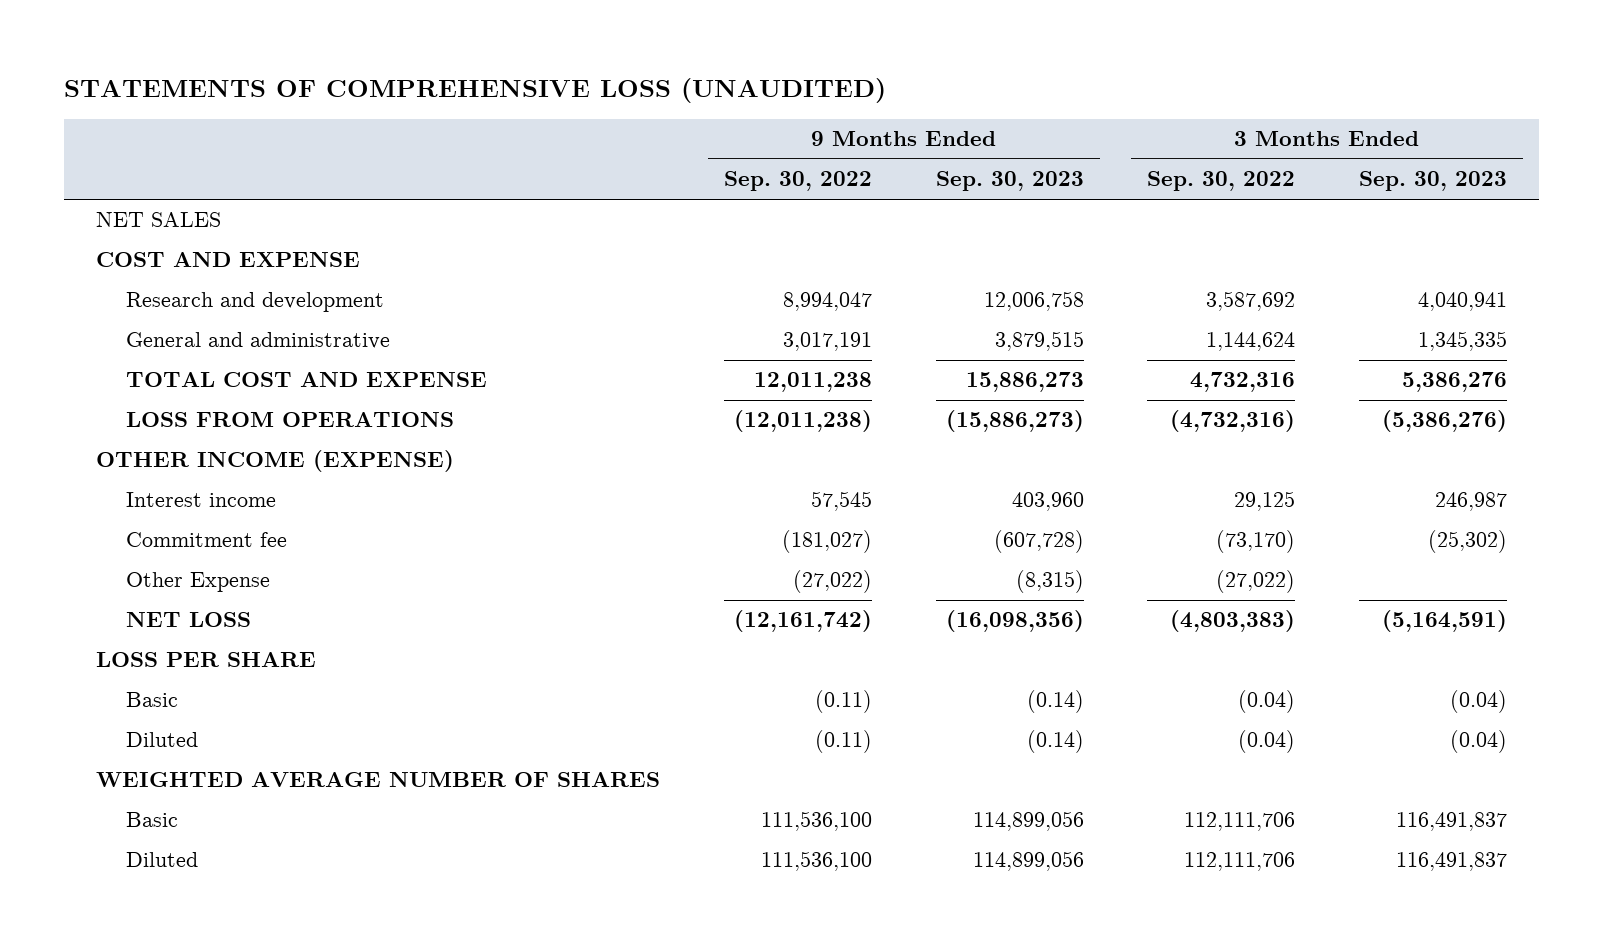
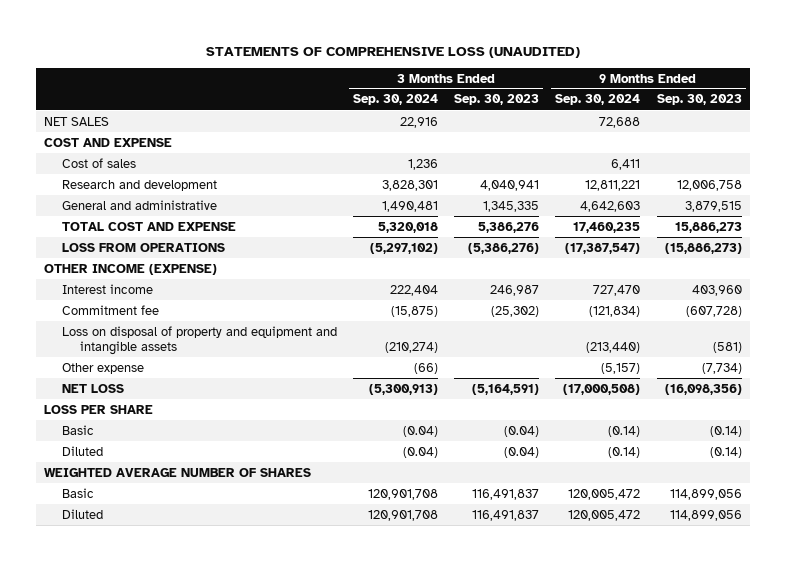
[723,171,872,192] Sep. 30, 2022 -> none
[1147,171,1296,192] Sep. 30, 2022 -> none
none -> [353,94,439,106] Sep. 30, 2024
none -> [555,94,641,106] Sep. 30, 2024
none -> [62,157,137,168] Cost of sales
none -> [62,325,338,355] Loss on disposal of property and equipment and intangible assets
[125,572,270,593] Other Expense -> [62,362,145,374] Other expense
[1015,570,1084,594] (8,315) -> [701,362,742,374] (7,734)

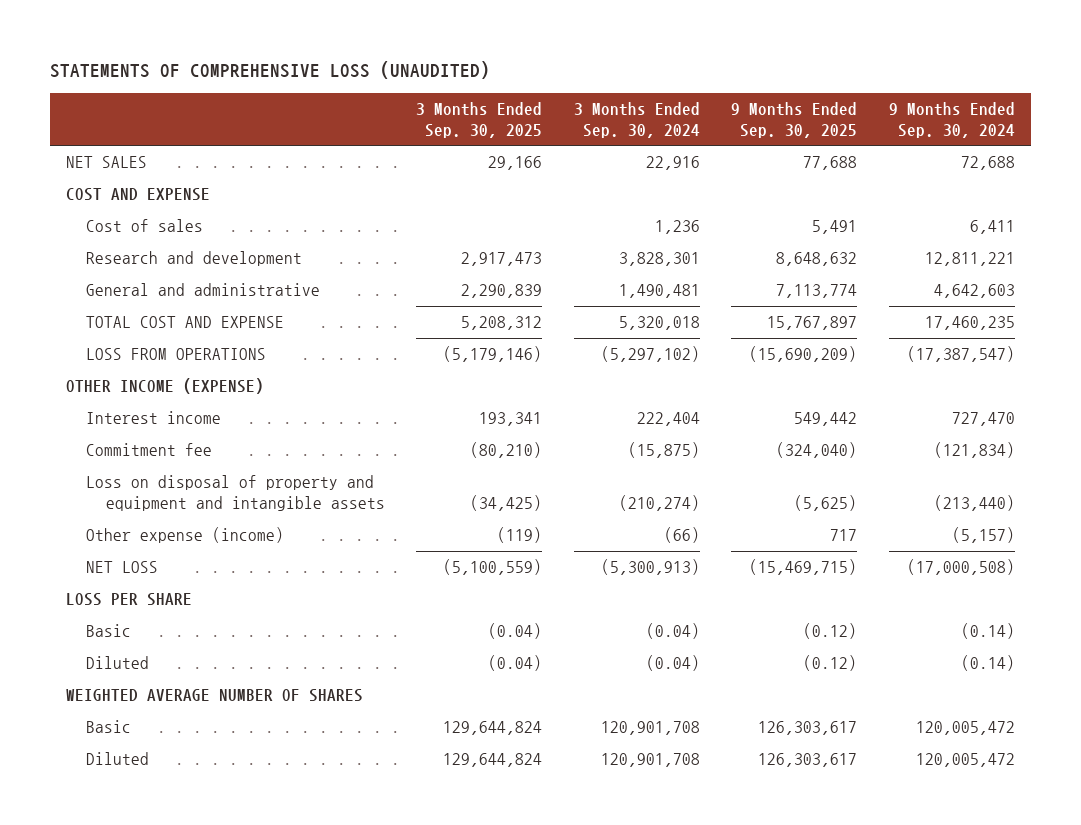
[454,94,540,106] Sep. 30, 2023 -> none
[656,94,742,106] Sep. 30, 2023 -> none
none -> [416,101,543,138] 3 Months Ended Sep. 30, 2025
none -> [731,101,858,138] 9 Months Ended Sep. 30, 2025
[62,362,145,374] Other expense -> [85,527,284,544] Other expense (income)

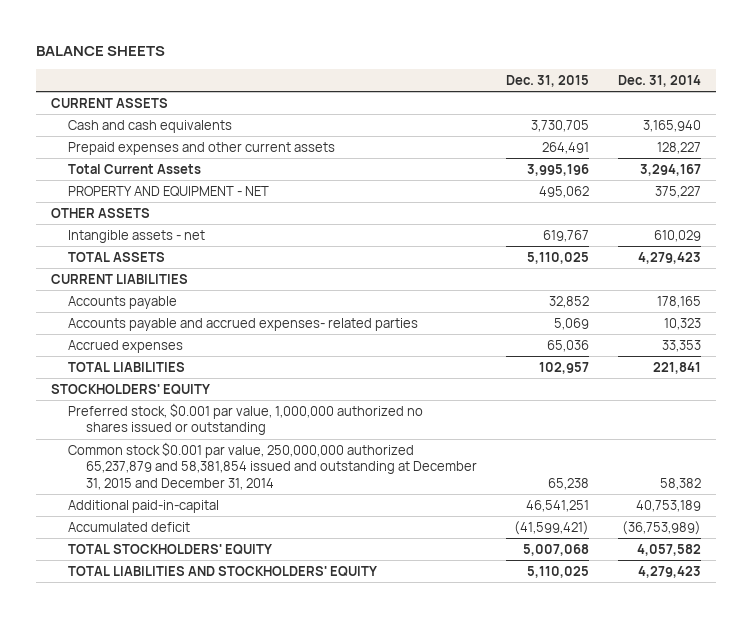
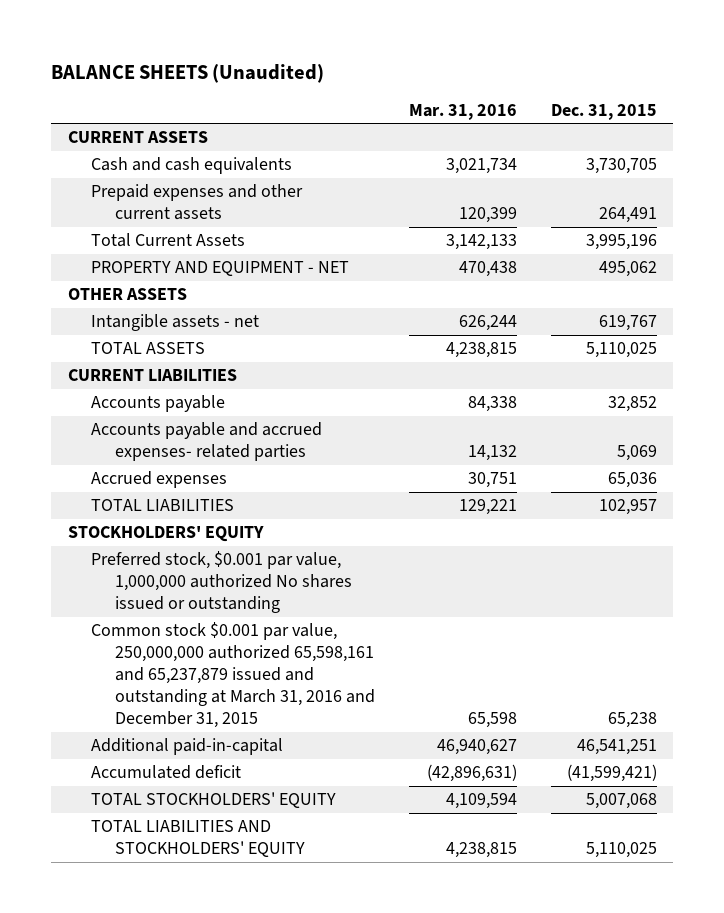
[35,46,165,57] BALANCE SHEETS -> [50,63,324,83] BALANCE SHEETS (Unaudited)
[618,75,702,88] Dec. 31, 2014 -> none
none -> [408,103,517,120] Mar. 31, 2016
[68,402,424,436] Preferred stock, $0.001 par value, 1,000,000 authorized no shares issued or outstanding -> [91,551,352,614] Preferred stock, $0.001 par value, 1,000,000 authorized No shares issued or outstanding
[68,441,477,491] Common stock $0.001 par value, 250,000,000 authorized 65,237,879 and 58,381,854 issued and outstanding at December 31, 2015 and December 31, 2014 -> [91,622,375,729] Common stock $0.001 par value, 250,000,000 authorized 65,598,161 and 65,237,879 issued and outstanding at March 31, 2016 and December 31, 2015

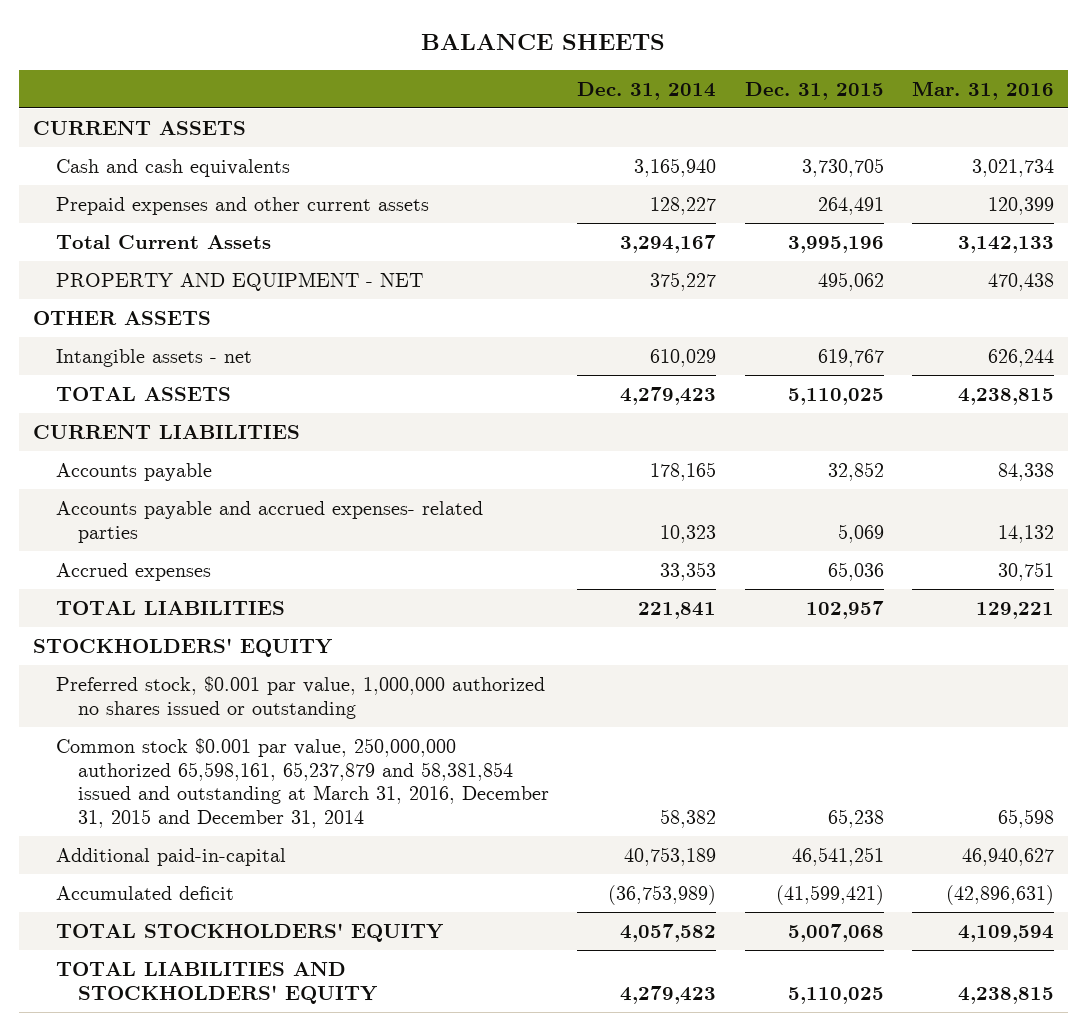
[50,63,324,83] BALANCE SHEETS (Unaudited) -> [421,34,666,51] BALANCE SHEETS
none -> [577,81,717,100] Dec. 31, 2014
[91,551,352,614] Preferred stock, $0.001 par value, 1,000,000 authorized No shares issued or outstanding -> [55,675,545,719] Preferred stock, $0.001 par value, 1,000,000 authorized no shares issued or outstanding
[91,622,375,729] Common stock $0.001 par value, 250,000,000 authorized 65,598,161 and 65,237,879 issued and outstanding at March 31, 2016 and December 31, 2015 -> [55,737,550,829] Common stock $0.001 par value, 250,000,000 authorized 65,598,161, 65,237,879 and 58,381,854 issued and outstanding at March 31, 2016, December 31, 2015 and December 31, 2014

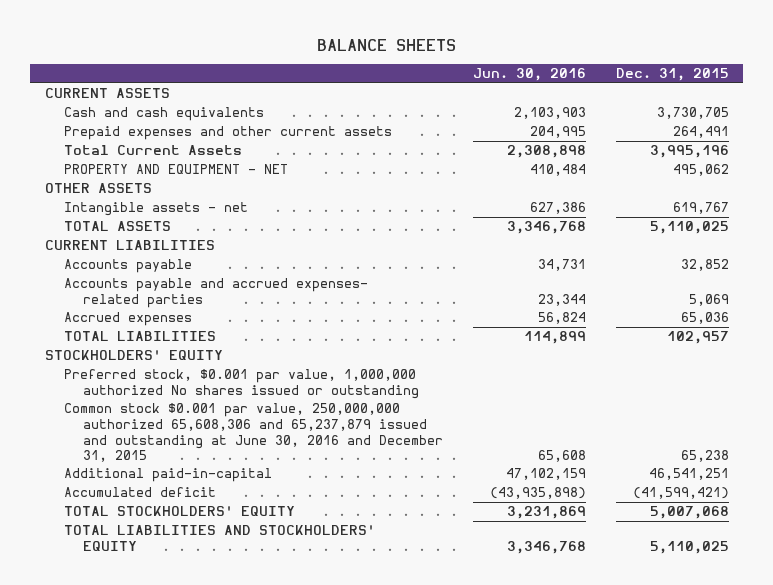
[577,81,717,100] Dec. 31, 2014 -> none
[911,80,1054,100] Mar. 31, 2016 -> none
none -> [472,68,586,82] Jun. 30, 2016
[55,675,545,719] Preferred stock, $0.001 par value, 1,000,000 authorized no shares issued or outstanding -> [64,369,420,399] Preferred stock, $0.001 par value, 1,000,000 authorized No shares issued or outstanding
[55,737,550,829] Common stock $0.001 par value, 250,000,000 authorized 65,598,161, 65,237,879 and 58,381,854 issued and outstanding at March 31, 2016, December 31, 2015 and December 31, 2014 -> [64,403,444,463] Common stock $0.001 par value, 250,000,000 authorized 65,608,306 and 65,237,879 issued and outstanding at June 30, 2016 and December 31, 2015

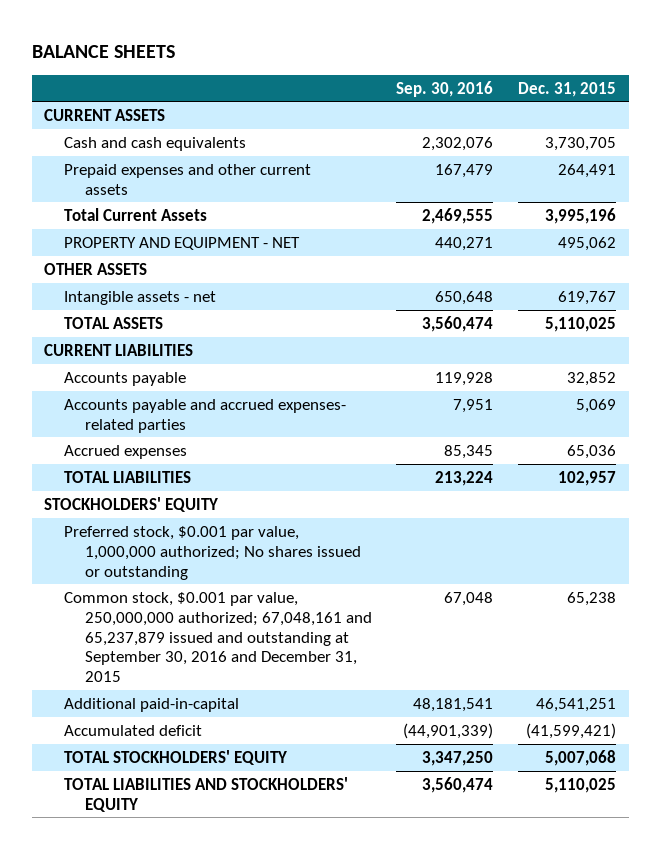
[472,68,586,82] Jun. 30, 2016 -> none
none -> [396,80,494,97] Sep. 30, 2016
[64,369,420,399] Preferred stock, $0.001 par value, 1,000,000 authorized No shares issued or outstanding -> [64,525,361,580] Preferred stock, $0.001 par value, 1,000,000 authorized; No shares issued or outstanding
[64,403,444,463] Common stock $0.001 par value, 250,000,000 authorized 65,608,306 and 65,237,879 issued and outstanding at June 30, 2016 and December 31, 2015 -> [64,591,372,683] Common stock, $0.001 par value, 250,000,000 authorized; 67,048,161 and 65,237,879 issued and outstanding at September 30, 2016 and December 31, 2015

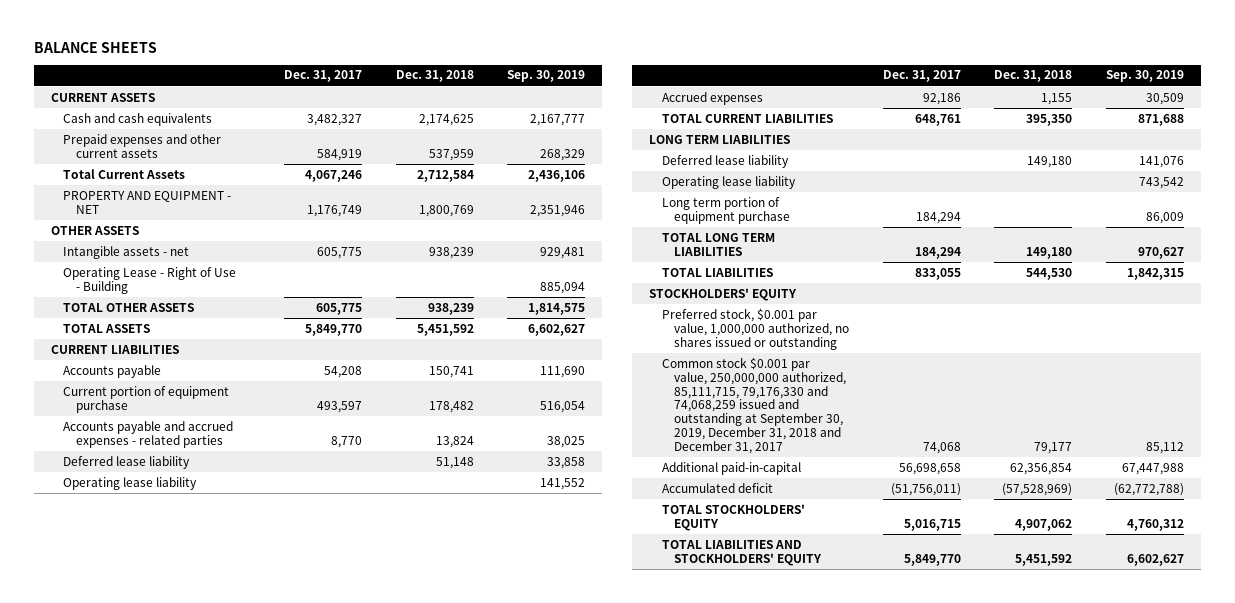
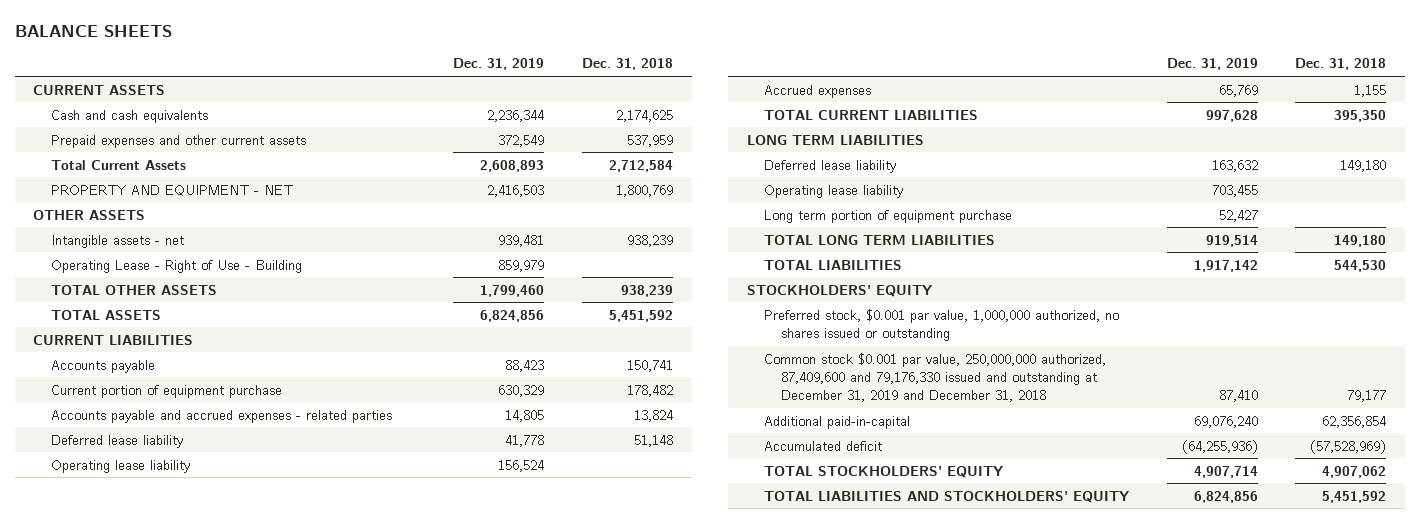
[284,70,363,83] Dec. 31, 2017 -> none
[507,70,586,83] Sep. 30, 2019 -> none
none -> [453,58,545,71] Dec. 31, 2019
[661,356,847,455] Common stock $0.001 par value, 250,000,000 authorized, 85,111,715, 79,176,330 and 74,068,259 issued and outstanding at September 30, 2019, December 31, 2018 and December 31, 2017 -> [763,352,1106,403] Common stock $0.001 par value, 250,000,000 authorized, 87,409,600 and 79,176,330 issued and outstanding at December 31, 2019 and December 31, 2018

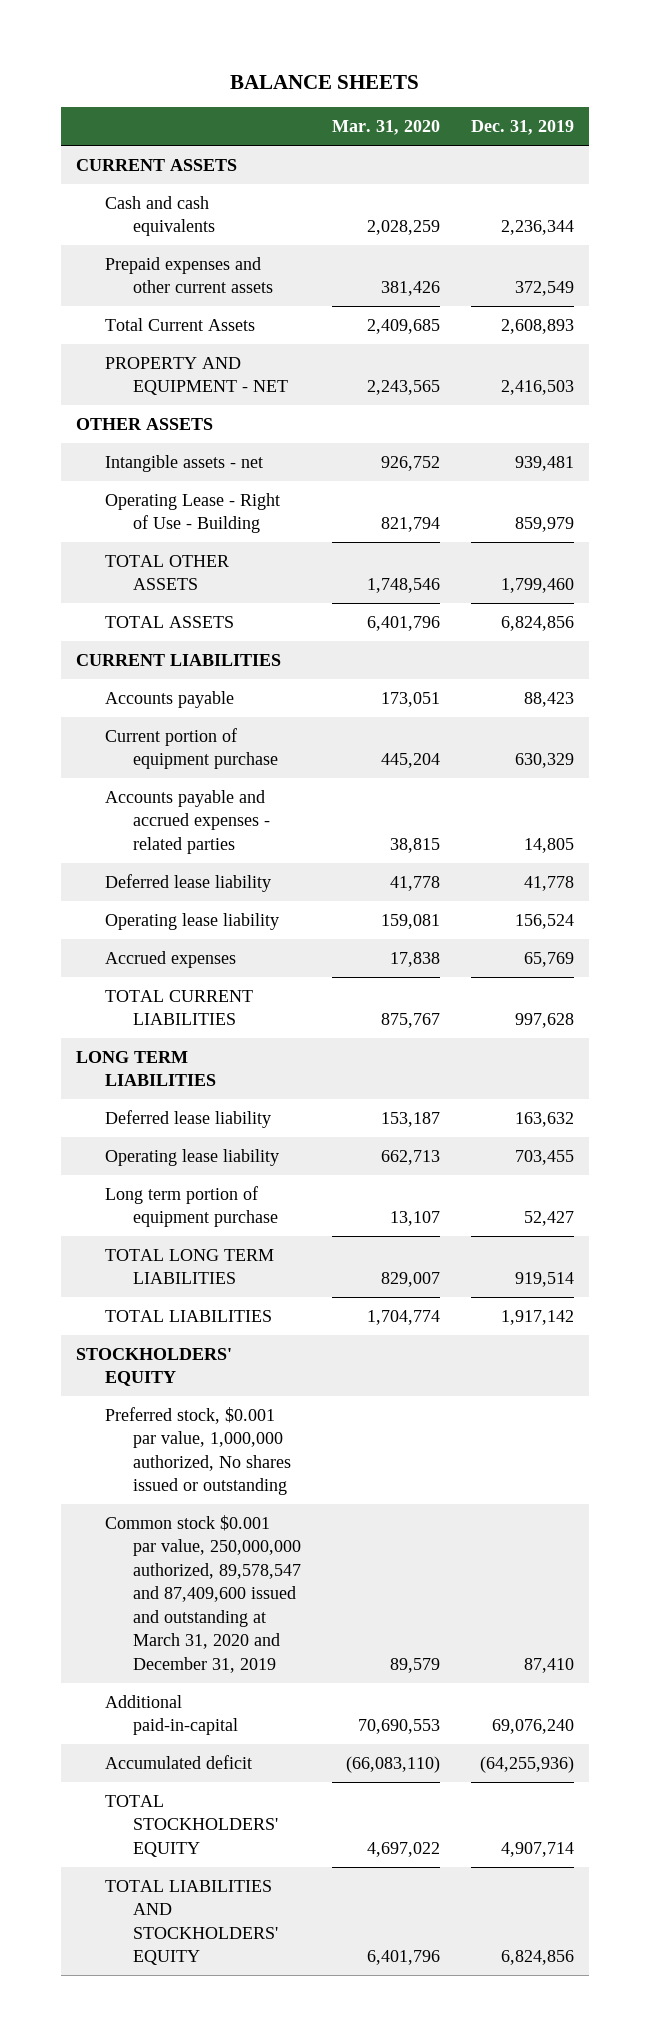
[582,58,674,71] Dec. 31, 2018 -> none
none -> [332,120,441,136] Mar. 31, 2020
[763,308,1119,341] Preferred stock, $0.001 par value, 1,000,000 authorized, no shares issued or outstanding -> [104,1406,292,1496] Preferred stock, $0.001 par value, 1,000,000 authorized, No shares issued or outstanding
[763,352,1106,403] Common stock $0.001 par value, 250,000,000 authorized, 87,409,600 and 79,176,330 issued and outstanding at December 31, 2019 and December 31, 2018 -> [104,1514,302,1673] Common stock $0.001 par value, 250,000,000 authorized, 89,578,547 and 87,409,600 issued and outstanding at March 31, 2020 and December 31, 2019

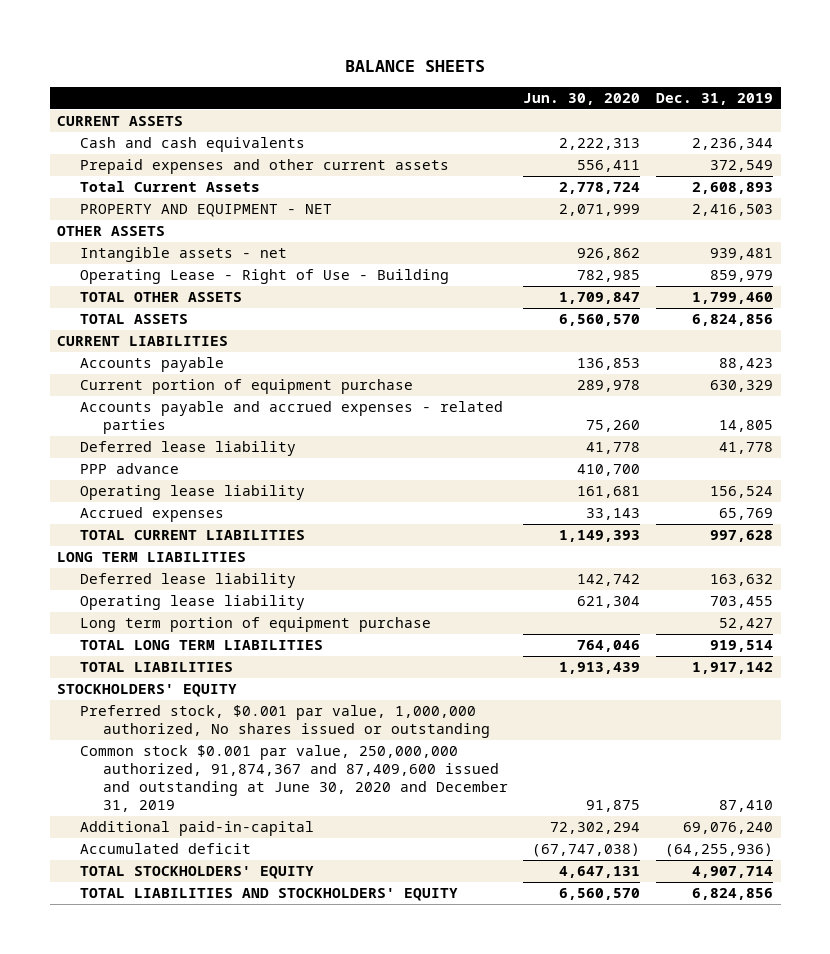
[332,120,441,136] Mar. 31, 2020 -> none
none -> [523,93,641,106] Jun. 30, 2020
none -> [80,463,180,475] PPP advance
[104,1514,302,1673] Common stock $0.001 par value, 250,000,000 authorized, 89,578,547 and 87,409,600 issued and outstanding at March 31, 2020 and December 31, 2019 -> [80,745,509,813] Common stock $0.001 par value, 250,000,000 authorized, 91,874,367 and 87,409,600 issued and outstanding at June 30, 2020 and December 31, 2019

